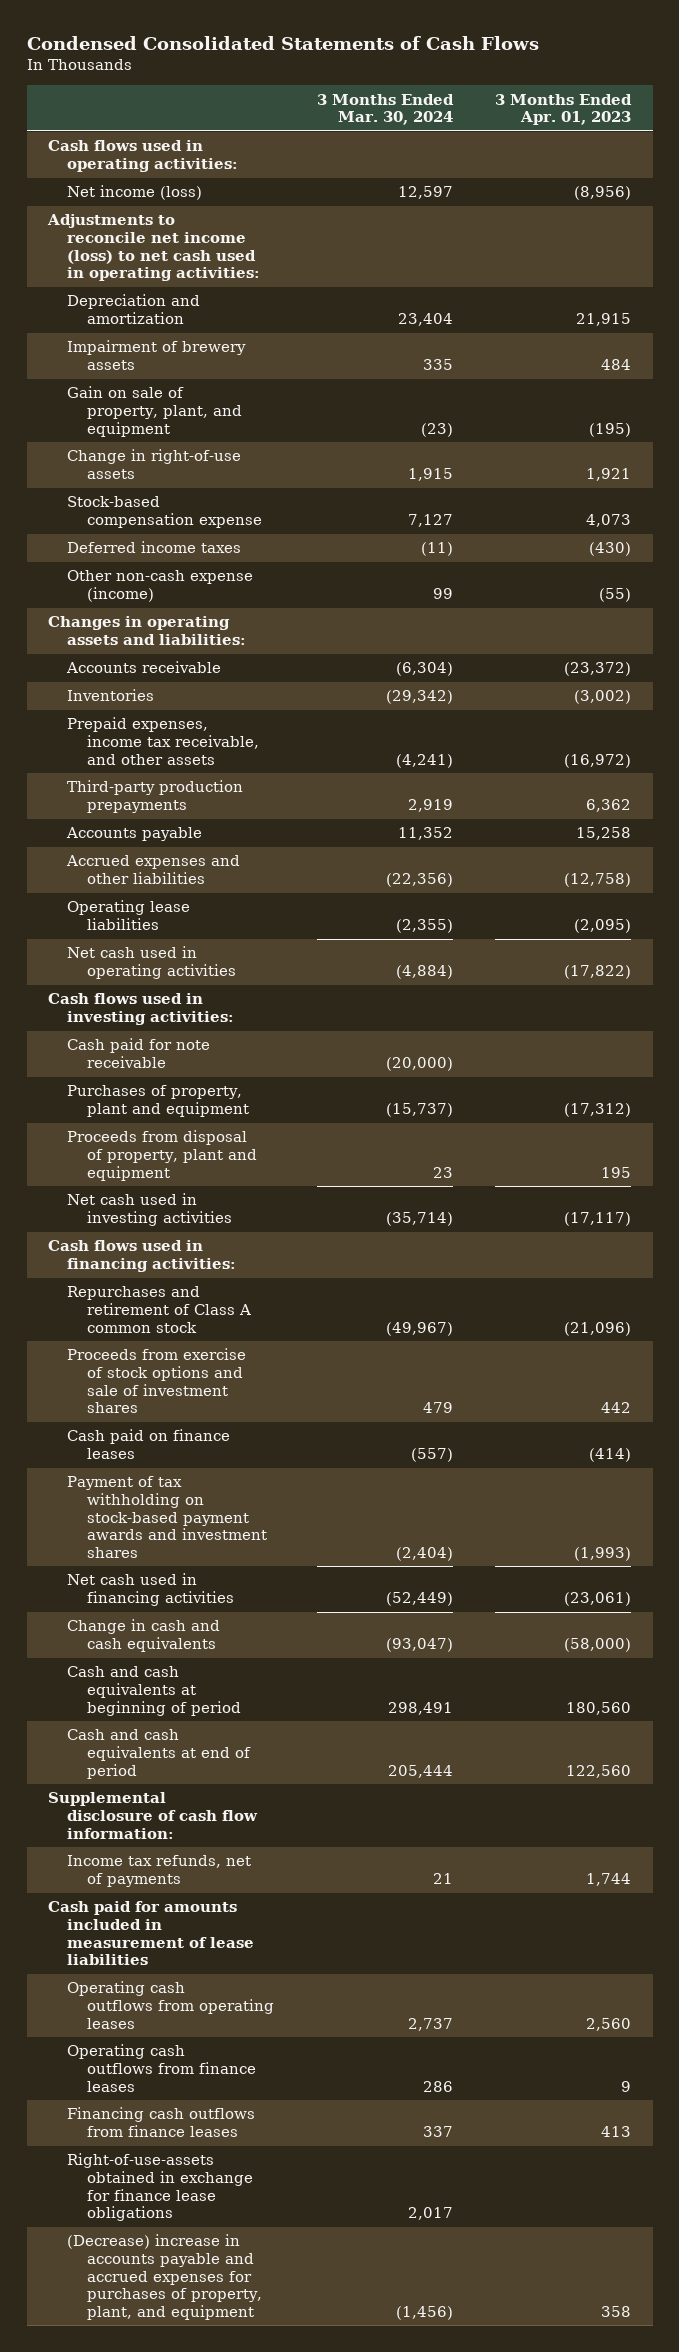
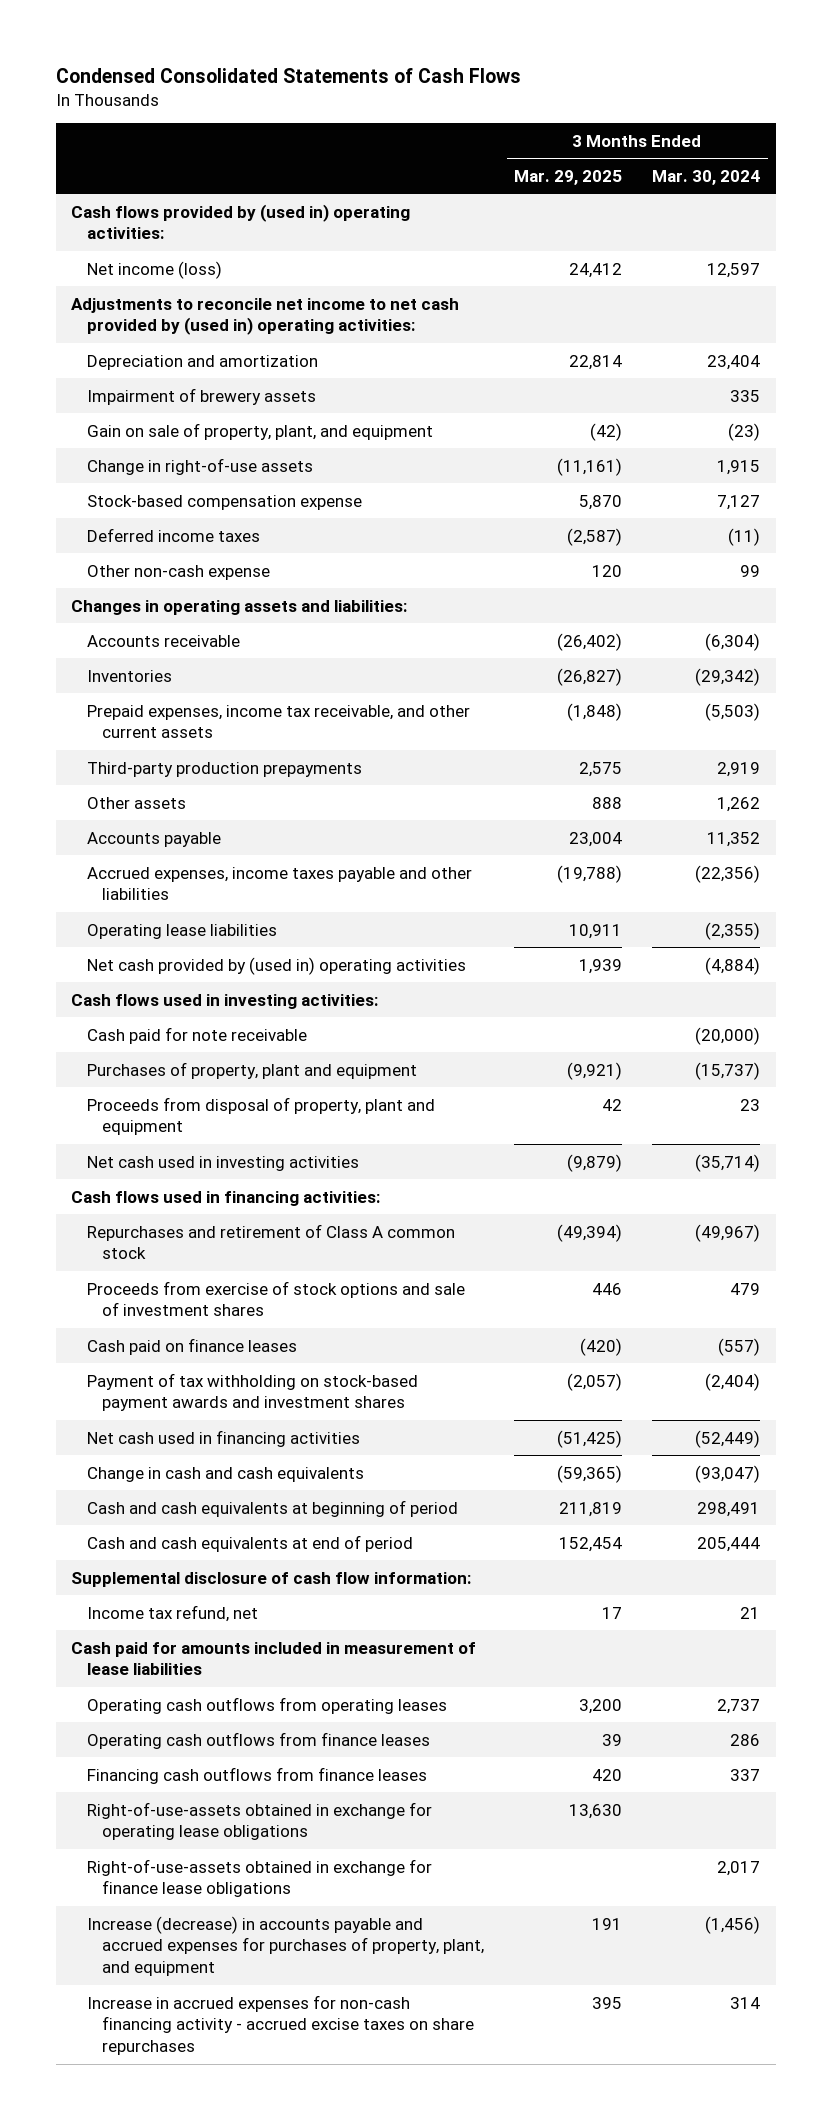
[495,93,633,126] 3 Months Ended Apr. 01, 2023 -> none
none -> [514,169,623,185] Mar. 29, 2025
[47,140,239,173] Cash flows used in operating activities: -> [71,203,411,240] Cash flows provided by (used in) operating activities:
[46,214,261,282] Adjustments to reconcile net income (loss) to net cash used in operating activities: -> [71,297,460,336] Adjustments to reconcile net income to net cash provided by (used in) operating activities:
[67,570,254,603] Other non-cash expense (income) -> [86,564,270,580] Other non-cash expense
[67,717,259,765] Prepaid expenses, income tax receivable, and other assets -> [86,704,470,739] Prepaid expenses, income tax receivable, and other current assets
[395,753,453,768] (4,241) -> [705,702,761,721] (5,503)
none -> [86,796,186,809] Other assets
[66,855,241,885] Accrued expenses and other liabilities -> [86,866,472,901] Accrued expenses, income taxes payable and other liabilities
[67,946,236,980] Net cash used in operating activities -> [86,956,466,975] Net cash provided by (used in) operating activities
[67,1855,252,1888] Income tax refunds, net of payments -> [86,1604,258,1622] Income tax refund, net
none -> [86,1801,432,1841] Right-of-use-assets obtained in exchange for operating lease obligations
[67,2234,262,2320] (Decrease) increase in accounts payable and accrued expenses for purchases of property, plant, and equipment -> [86,1915,485,1977] Increase (decrease) in accounts payable and accrued expenses for purchases of property, plant, and equipment
none -> [86,1994,475,2056] Increase in accrued expenses for non-cash financing activity - accrued excise taxes on share repurchases

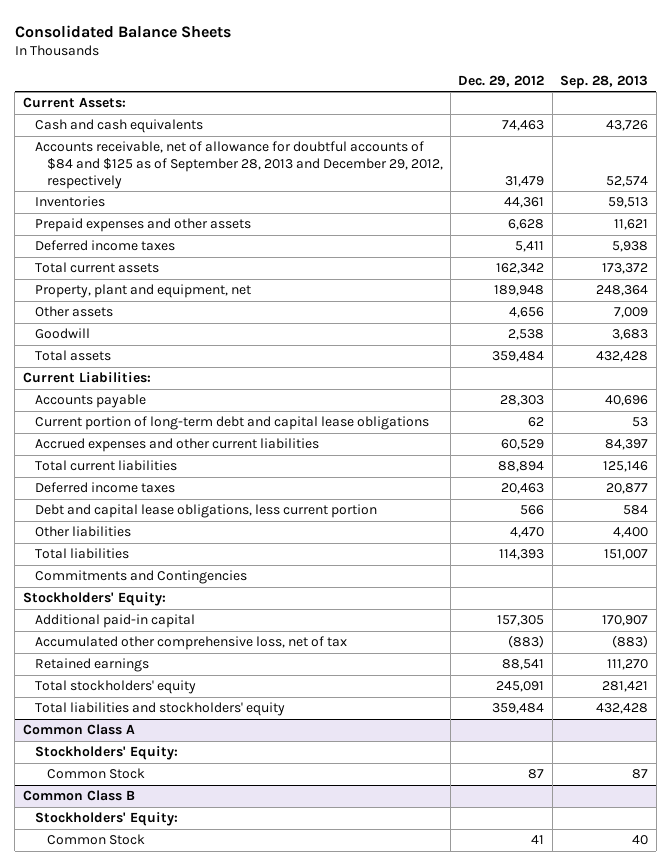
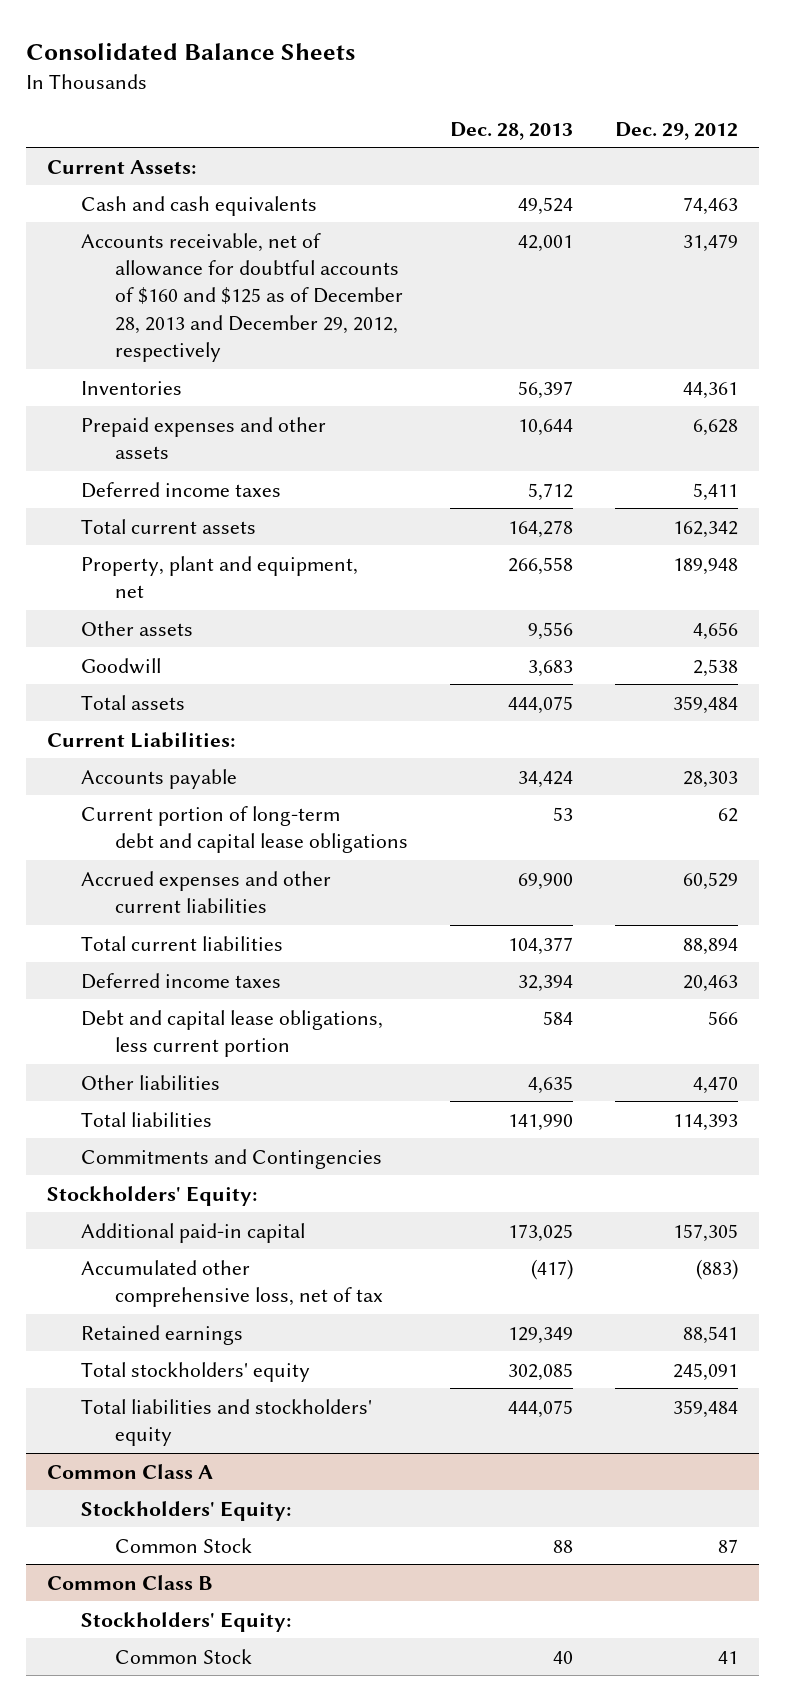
[560,74,649,89] Sep. 28, 2013 -> none
none -> [449,121,573,140] Dec. 28, 2013
[34,141,443,189] Accounts receivable, net of allowance for doubtful accounts of $84 and $125 as of September 28, 2013 and December 29, 2012, respectively -> [80,232,403,362] Accounts receivable, net of allowance for doubtful accounts of $160 and $125 as of December 28, 2013 and December 29, 2012, respectively

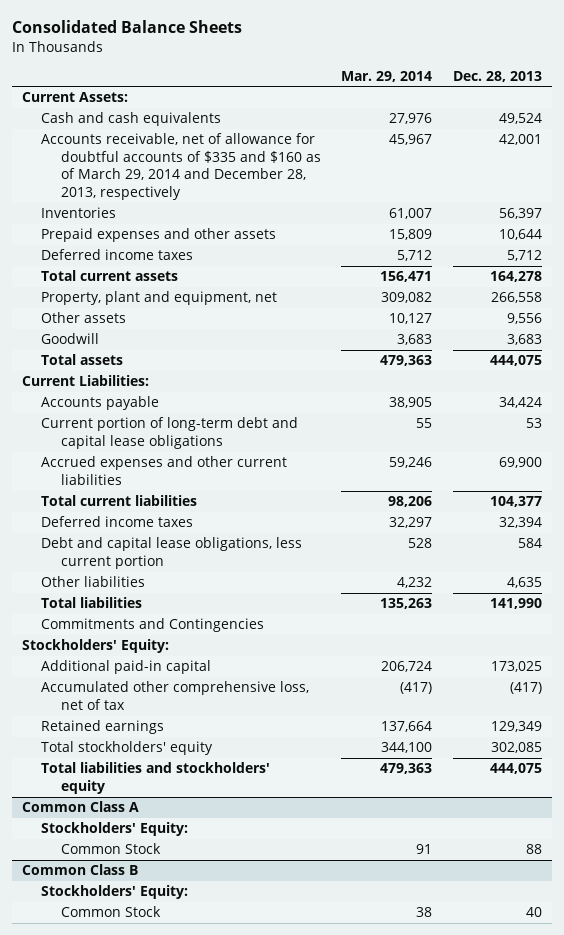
[614,121,738,140] Dec. 29, 2012 -> none
none -> [341,70,433,82] Mar. 29, 2014
[80,232,403,362] Accounts receivable, net of allowance for doubtful accounts of $160 and $125 as of December 28, 2013 and December 29, 2012, respectively -> [41,133,321,201] Accounts receivable, net of allowance for doubtful accounts of $335 and $160 as of March 29, 2014 and December 28, 2013, respectively

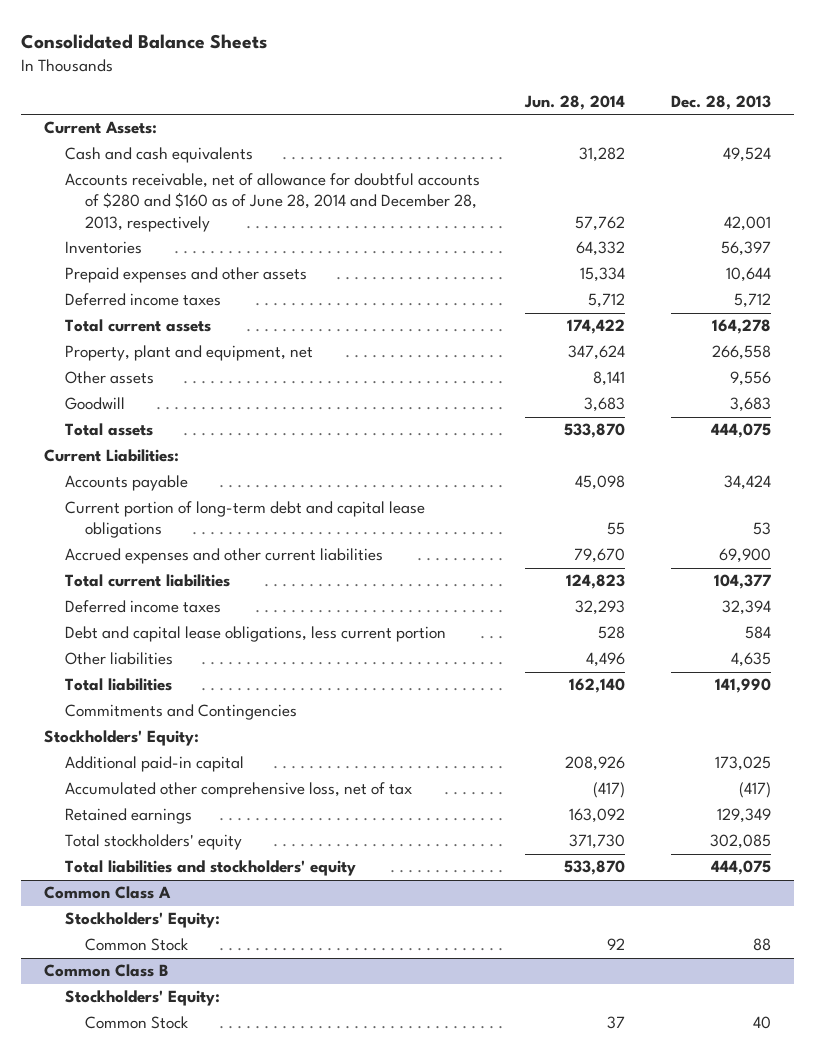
[341,70,433,82] Mar. 29, 2014 -> none
none -> [524,94,626,110] Jun. 28, 2014
[41,133,321,201] Accounts receivable, net of allowance for doubtful accounts of $335 and $160 as of March 29, 2014 and December 28, 2013, respectively -> [64,173,480,232] Accounts receivable, net of allowance for doubtful accounts of $280 and $160 as of June 28, 2014 and December 28, 2013, respectively

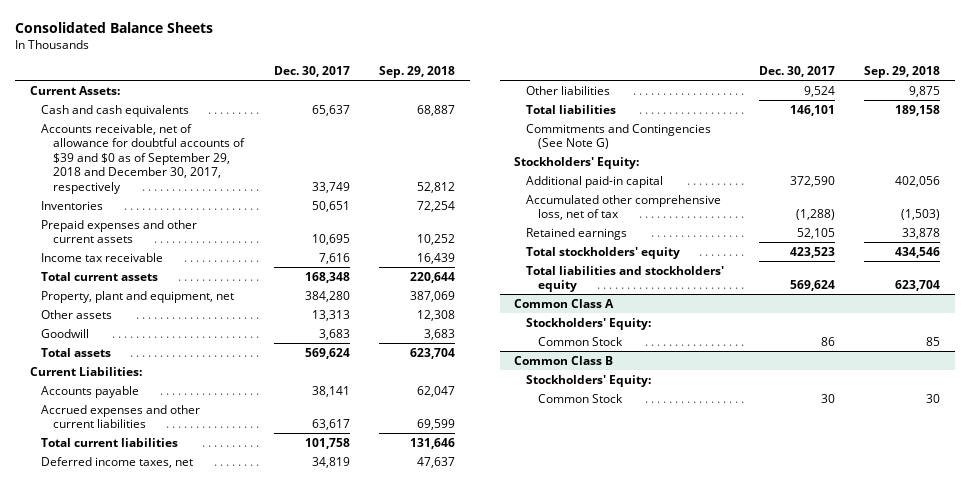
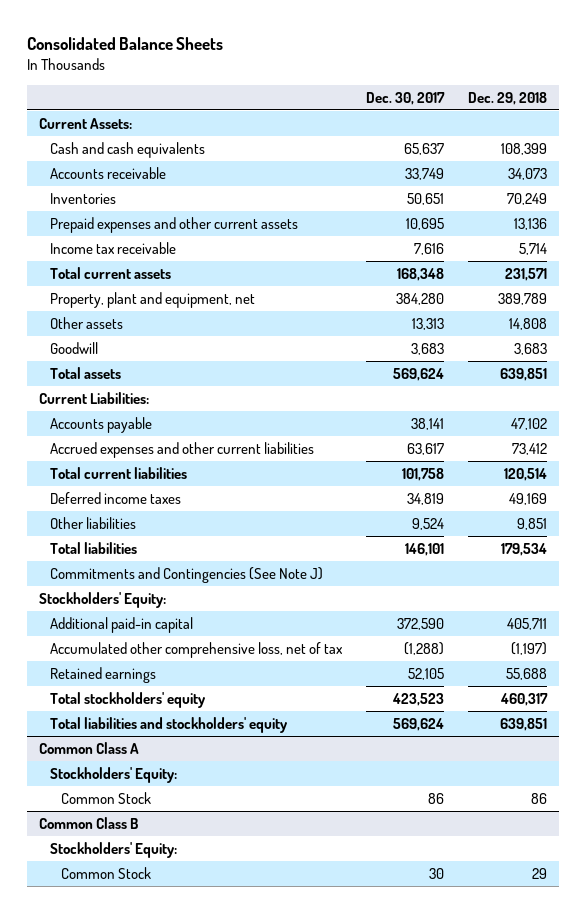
[379,65,456,78] Sep. 29, 2018 -> none
none -> [468,91,548,105] Dec. 29, 2018
[41,123,246,194] Accounts receivable, net of allowance for doubtful accounts of $39 and $0 as of September 29, 2018 and December 30, 2017, respectively -> [49,166,166,179] Accounts receivable
[41,456,194,468] Deferred income taxes, net -> [49,491,181,504] Deferred income taxes
[526,123,712,150] Commitments and Contingencies (See Note G) -> [49,566,323,583] Commitments and Contingencies (See Note J)

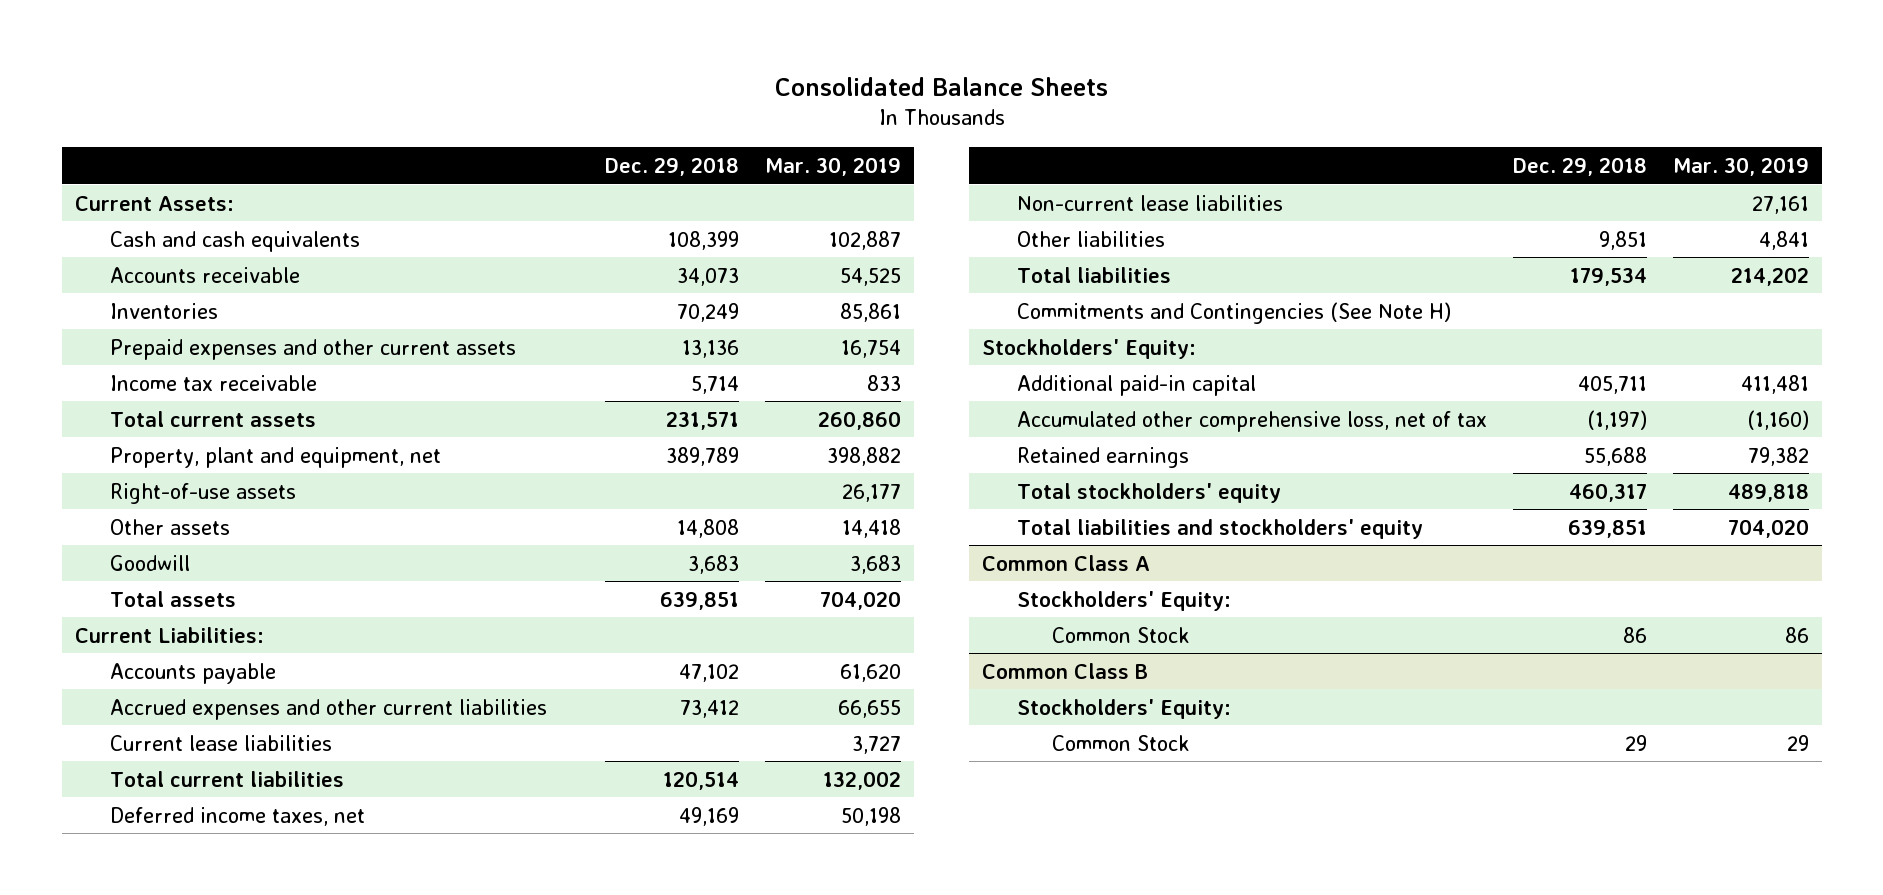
[366,91,446,105] Dec. 30, 2017 -> none
none -> [765,157,902,177] Mar. 30, 2019
none -> [109,482,296,504] Right-of-use assets
none -> [109,734,332,751] Current lease liabilities
[49,491,181,504] Deferred income taxes -> [109,806,365,826] Deferred income taxes, net
none -> [1017,194,1284,211] Non-current lease liabilities
[49,566,323,583] Commitments and Contingencies (See Note J) -> [1017,301,1452,324] Commitments and Contingencies (See Note H)

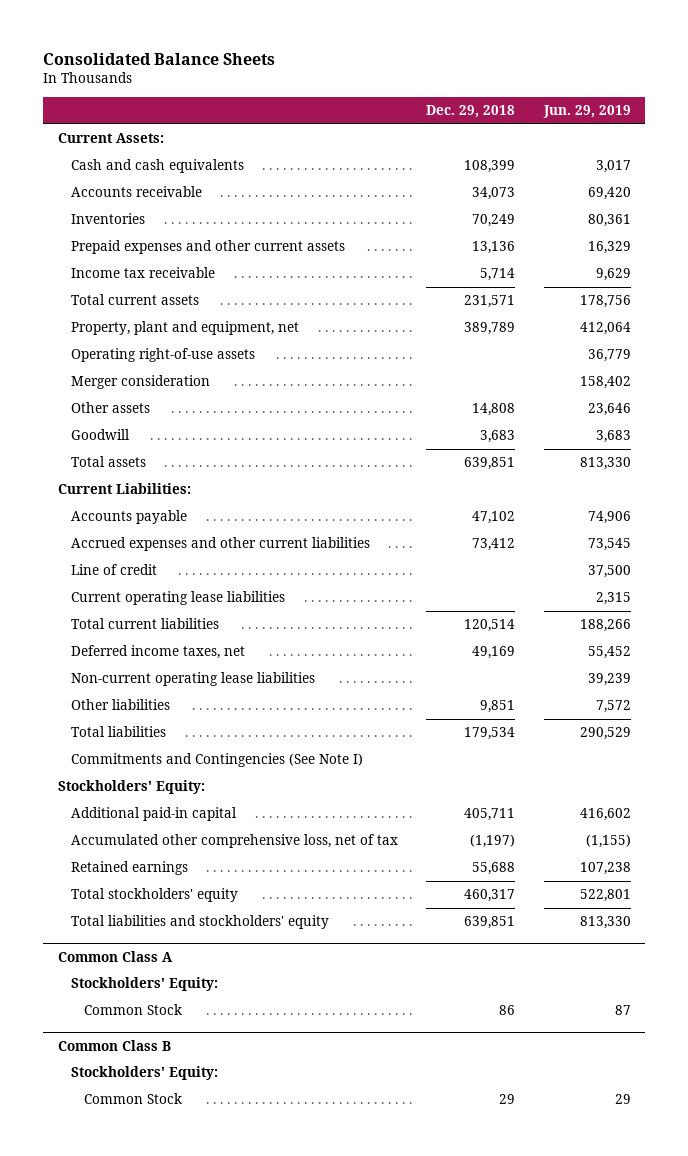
[765,157,902,177] Mar. 30, 2019 -> none
none -> [542,105,631,119] Jun. 29, 2019
[109,482,296,504] Right-of-use assets -> [70,348,255,363] Operating right-of-use assets
none -> [70,375,210,390] Merger consideration
none -> [70,564,157,576] Line of credit
[109,734,332,751] Current lease liabilities -> [70,591,285,606] Current operating lease liabilities
[1017,194,1284,211] Non-current lease liabilities -> [70,672,315,687] Non-current operating lease liabilities
[1017,301,1452,324] Commitments and Contingencies (See Note H) -> [70,753,363,768] Commitments and Contingencies (See Note I)

